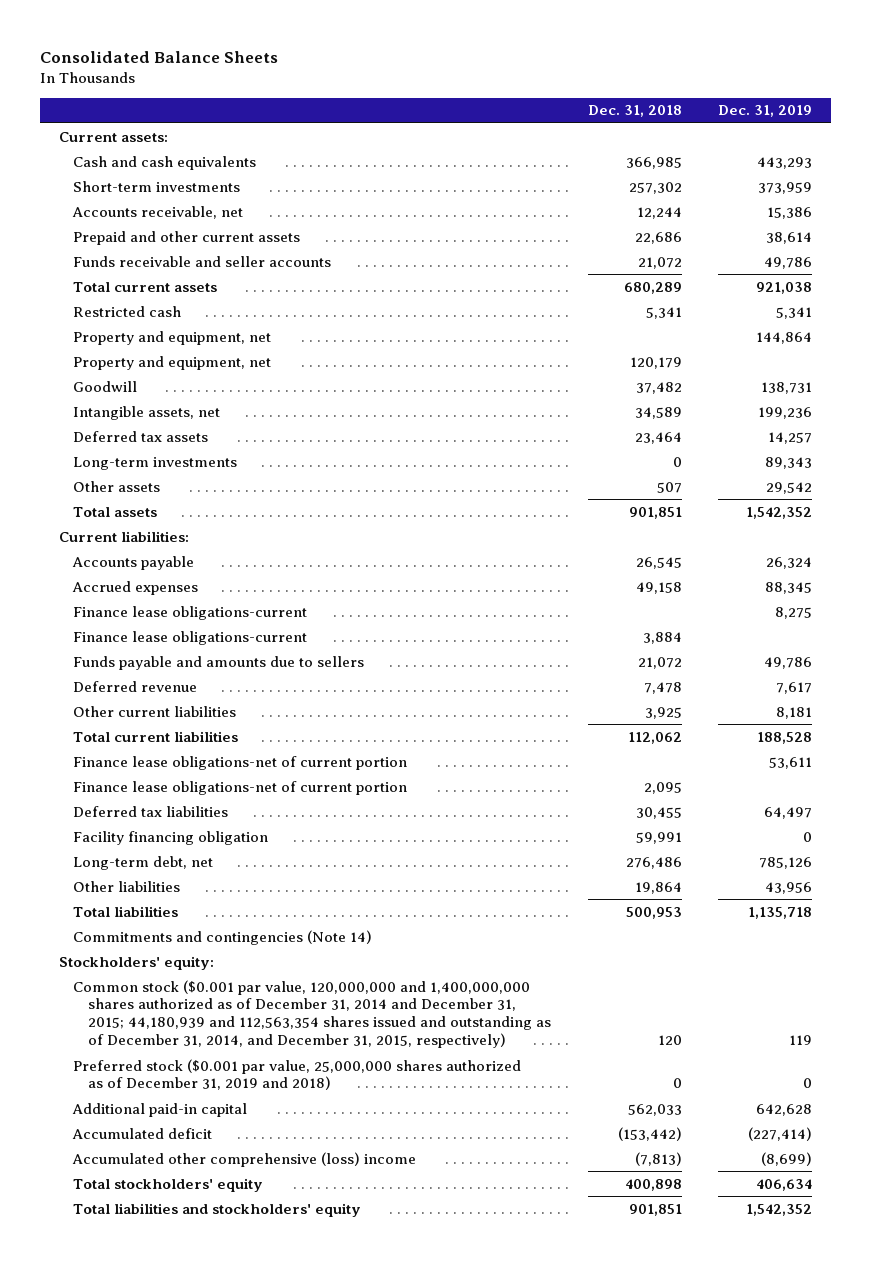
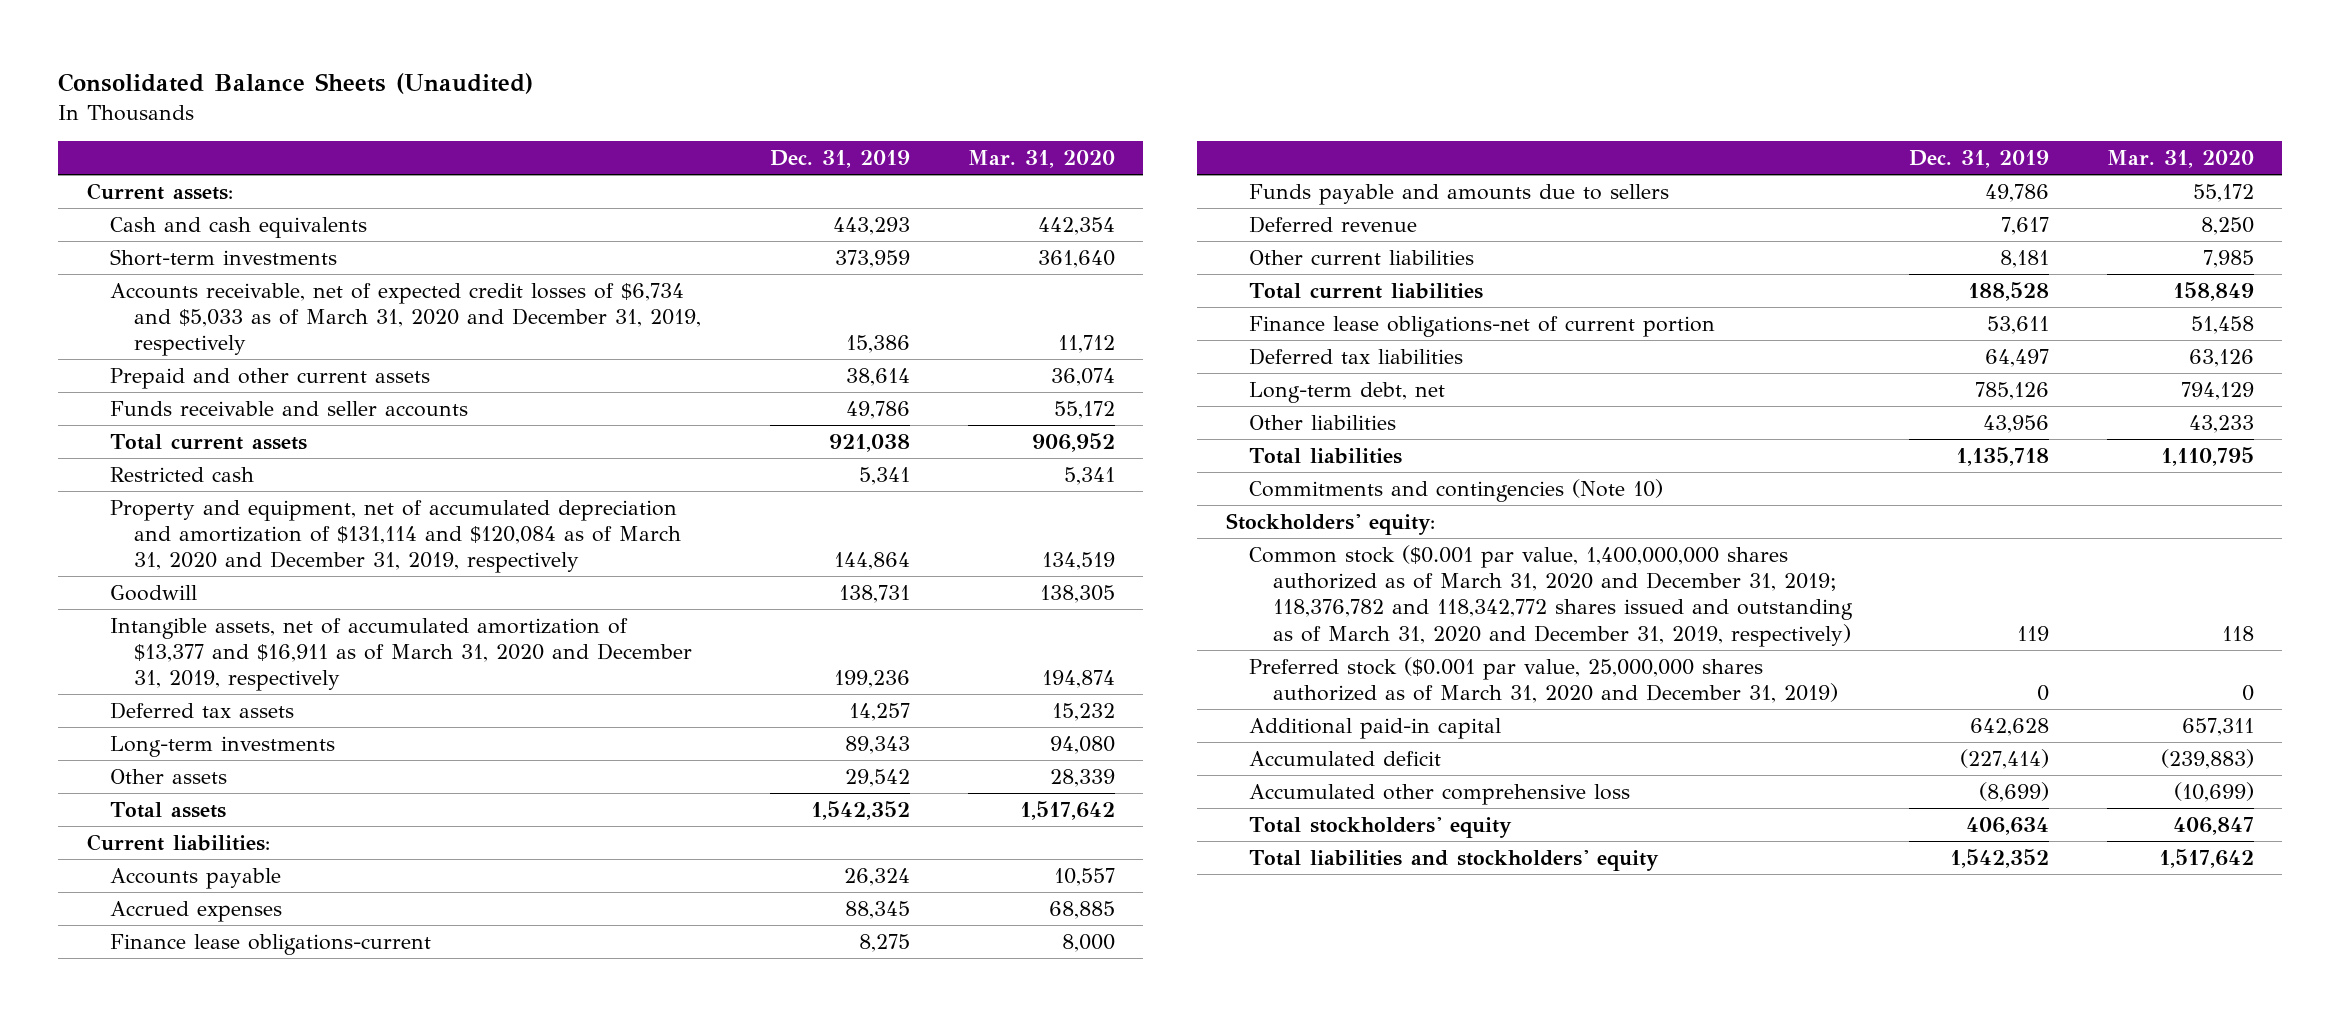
[40,51,279,64] Consolidated Balance Sheets -> [57,73,533,95] Consolidated Balance Sheets (Unaudited)
[587,105,682,118] Dec. 31, 2018 -> none
none -> [967,150,1115,169] Mar. 31, 2020
[72,205,244,219] Accounts receivable, net -> [110,282,702,357] Accounts receivable, net of expected credit losses of $6,734 and $5,033 as of March 31, 2020 and December 31, 2019, respectively
[73,355,272,370] Property and equipment, net -> none
[73,330,272,345] Property and equipment, net -> [110,499,682,574] Property and equipment, net of accumulated depreciation and amortization of $131,114 and $120,084 as of March 31, 2020 and December 31, 2019, respectively
[73,405,221,420] Intangible assets, net -> [110,617,693,692] Intangible assets, net of accumulated amortization of $13,377 and $16,911 as of March 31, 2020 and December 31, 2019, respectively
[73,630,308,645] Finance lease obligations-current -> none
[73,780,408,795] Finance lease obligations-net of current portion -> none
[73,830,269,845] Facility financing obligation -> none
[73,929,373,945] Commitments and contingencies (Note 14) -> [1249,478,1664,502] Commitments and contingencies (Note 10)
[73,979,552,1049] Common stock ($0.001 par value, 120,000,000 and 1,400,000,000 shares authorized as of December 31, 2014 and December 31, 2015; 44,180,939 and 112,563,354 shares issued and outstanding as of December 31, 2014, and December 31, 2015, respectively) -> [1249,544,1854,647] Common stock ($0.001 par value, 1,400,000,000 shares authorized as of March 31, 2020 and December 31, 2019; 118,376,782 and 118,342,772 shares issued and outstanding as of March 31, 2020 and December 31, 2019, respectively)
[73,1058,522,1091] Preferred stock ($0.001 par value, 25,000,000 shares authorized as of December 31, 2019 and 2018) -> [1249,656,1839,704] Preferred stock ($0.001 par value, 25,000,000 shares authorized as of March 31, 2020 and December 31, 2019)
[72,1151,417,1167] Accumulated other comprehensive (loss) income -> [1249,783,1631,805] Accumulated other comprehensive loss

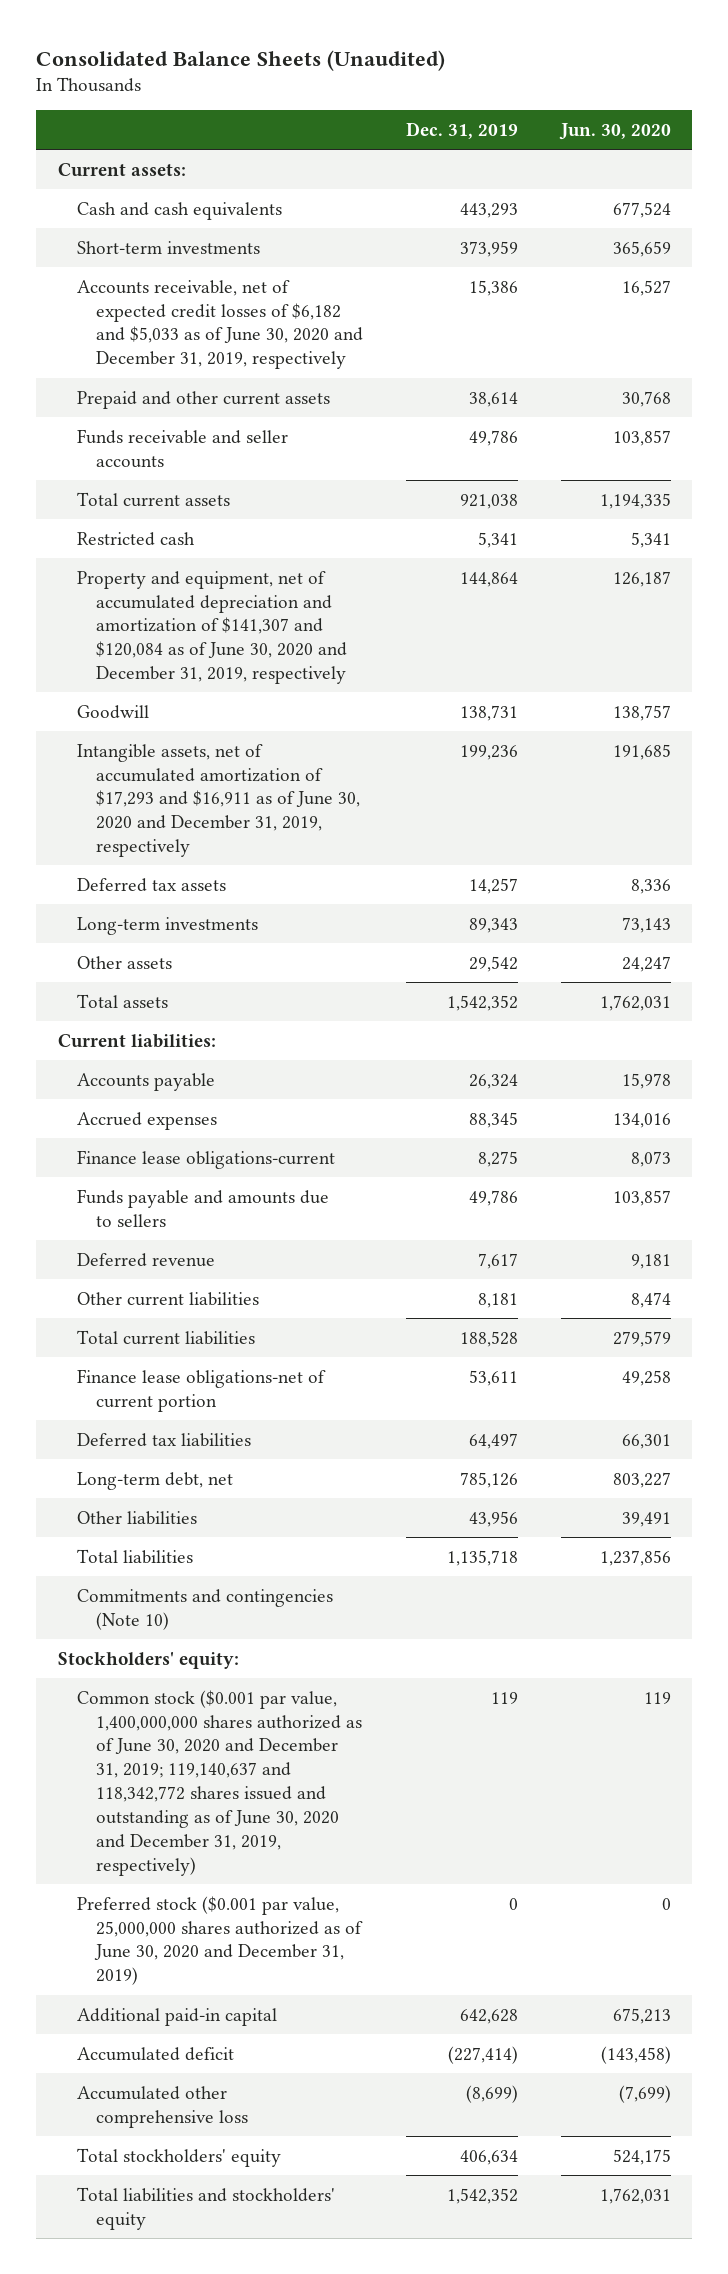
[967,150,1115,169] Mar. 31, 2020 -> none
none -> [558,123,671,141] Jun. 30, 2020
[110,282,702,357] Accounts receivable, net of expected credit losses of $6,734 and $5,033 as of March 31, 2020 and December 31, 2019, respectively -> [76,279,363,370] Accounts receivable, net of expected credit losses of $6,182 and $5,033 as of June 30, 2020 and December 31, 2019, respectively
[110,499,682,574] Property and equipment, net of accumulated depreciation and amortization of $131,114 and $120,084 as of March 31, 2020 and December 31, 2019, respectively -> [76,570,347,685] Property and equipment, net of accumulated depreciation and amortization of $141,307 and $120,084 as of June 30, 2020 and December 31, 2019, respectively
[110,617,693,692] Intangible assets, net of accumulated amortization of $13,377 and $16,911 as of March 31, 2020 and December 31, 2019, respectively -> [76,743,360,858] Intangible assets, net of accumulated amortization of $17,293 and $16,911 as of June 30, 2020 and December 31, 2019, respectively
[1249,544,1854,647] Common stock ($0.001 par value, 1,400,000,000 shares authorized as of March 31, 2020 and December 31, 2019; 118,376,782 and 118,342,772 shares issued and outstanding as of March 31, 2020 and December 31, 2019, respectively) -> [76,1689,362,1876] Common stock ($0.001 par value, 1,400,000,000 shares authorized as of June 30, 2020 and December 31, 2019; 119,140,637 and 118,342,772 shares issued and outstanding as of June 30, 2020 and December 31, 2019, respectively)
[1249,656,1839,704] Preferred stock ($0.001 par value, 25,000,000 shares authorized as of March 31, 2020 and December 31, 2019) -> [76,1895,363,1986] Preferred stock ($0.001 par value, 25,000,000 shares authorized as of June 30, 2020 and December 31, 2019)

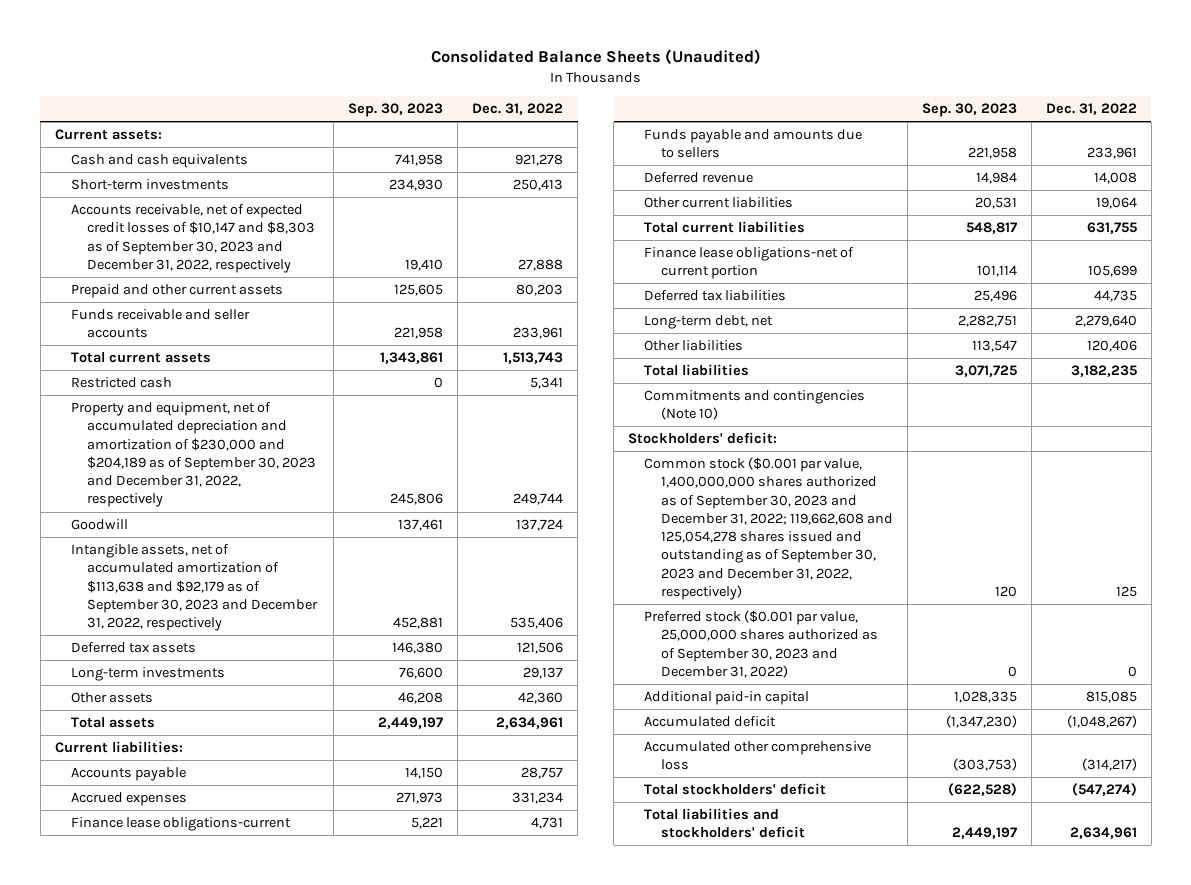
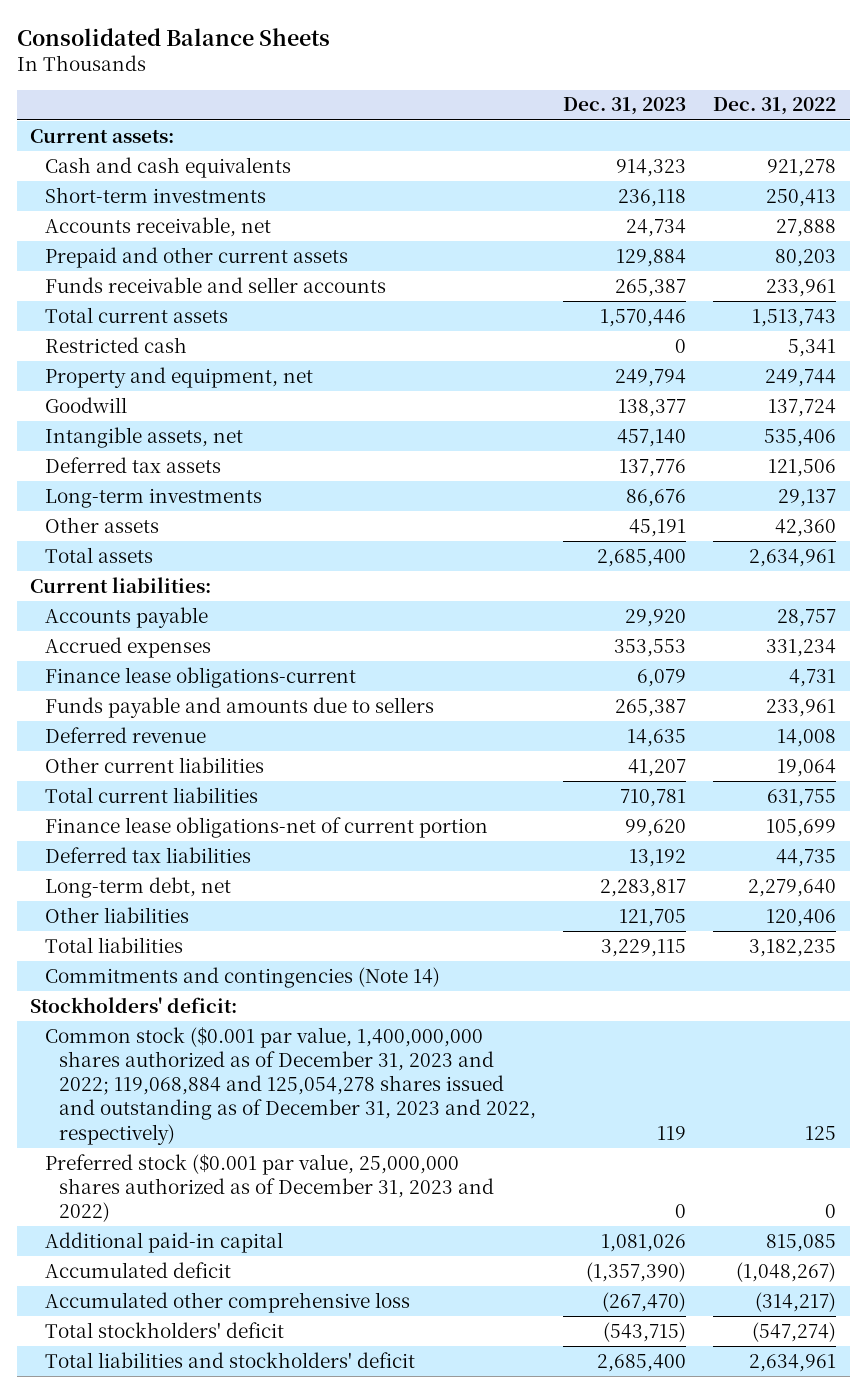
[430,49,761,65] Consolidated Balance Sheets (Unaudited) -> [16,27,330,46] Consolidated Balance Sheets
[348,103,444,118] Sep. 30, 2023 -> none
none -> [563,97,687,116] Dec. 31, 2023
[70,204,316,273] Accounts receivable, net of expected credit losses of $10,147 and $8,303 as of September 30, 2023 and December 31, 2022, respectively -> [44,216,271,237] Accounts receivable, net
[70,402,317,508] Property and equipment, net of accumulated depreciation and amortization of $230,000 and $204,189 as of September 30, 2023 and December 31, 2022, respectively -> [44,366,313,388] Property and equipment, net
[70,544,319,632] Intangible assets, net of accumulated amortization of $113,638 and $92,179 as of September 30, 2023 and December 31, 2022, respectively -> [44,426,243,448] Intangible assets, net
[644,390,866,421] Commitments and contingencies (Note 10) -> [44,966,440,988] Commitments and contingencies (Note 14)
[644,457,893,601] Common stock ($0.001 par value, 1,400,000,000 shares authorized as of September 30, 2023 and December 31, 2022; 119,662,608 and 125,054,278 shares issued and outstanding as of September 30, 2023 and December 31, 2022, respectively) -> [44,1026,537,1145] Common stock ($0.001 par value, 1,400,000,000 shares authorized as of December 31, 2023 and 2022; 119,068,884 and 125,054,278 shares issued and outstanding as of December 31, 2023 and 2022, respectively)
[644,610,878,678] Preferred stock ($0.001 par value, 25,000,000 shares authorized as of September 30, 2023 and December 31, 2022) -> [44,1153,495,1223] Preferred stock ($0.001 par value, 25,000,000 shares authorized as of December 31, 2023 and 2022)

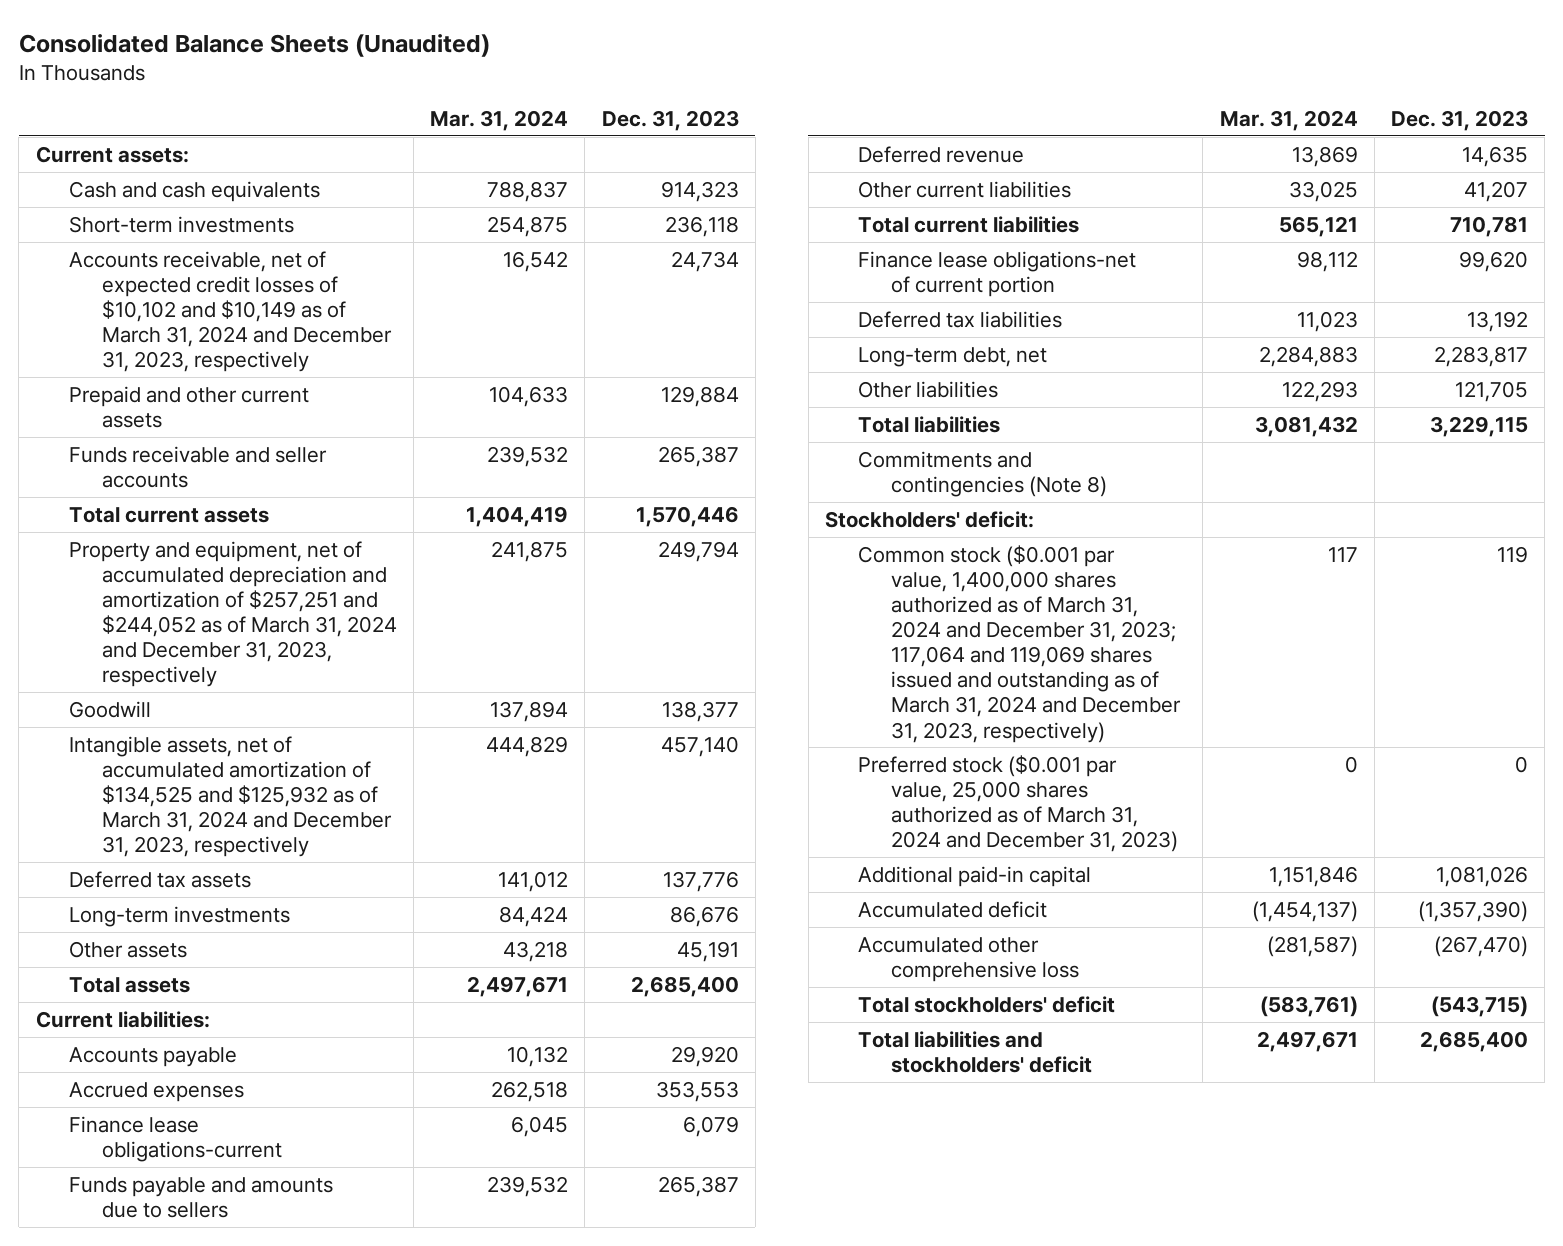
[16,27,330,46] Consolidated Balance Sheets -> [18,33,490,57] Consolidated Balance Sheets (Unaudited)
[713,97,837,116] Dec. 31, 2022 -> none
none -> [430,109,569,131] Mar. 31, 2024
[44,216,271,237] Accounts receivable, net -> [68,250,392,373] Accounts receivable, net of expected credit losses of $10,102 and $10,149 as of March 31, 2024 and December 31, 2023, respectively
[44,336,187,353] Restricted cash -> none
[44,366,313,388] Property and equipment, net -> [68,540,397,688] Property and equipment, net of accumulated depreciation and amortization of $257,251 and $244,052 as of March 31, 2024 and December 31, 2023, respectively
[44,426,243,448] Intangible assets, net -> [68,735,392,858] Intangible assets, net of accumulated amortization of $134,525 and $125,932 as of March 31, 2024 and December 31, 2023, respectively
[44,966,440,988] Commitments and contingencies (Note 14) -> [857,450,1108,497] Commitments and contingencies (Note 8)
[44,1026,537,1145] Common stock ($0.001 par value, 1,400,000,000 shares authorized as of December 31, 2023 and 2022; 119,068,884 and 125,054,278 shares issued and outstanding as of December 31, 2023 and 2022, respectively) -> [857,544,1182,743] Common stock ($0.001 par value, 1,400,000 shares authorized as of March 31, 2024 and December 31, 2023; 117,064 and 119,069 shares issued and outstanding as of March 31, 2024 and December 31, 2023, respectively)
[44,1153,495,1223] Preferred stock ($0.001 par value, 25,000,000 shares authorized as of December 31, 2023 and 2022) -> [857,754,1179,853] Preferred stock ($0.001 par value, 25,000 shares authorized as of March 31, 2024 and December 31, 2023)

